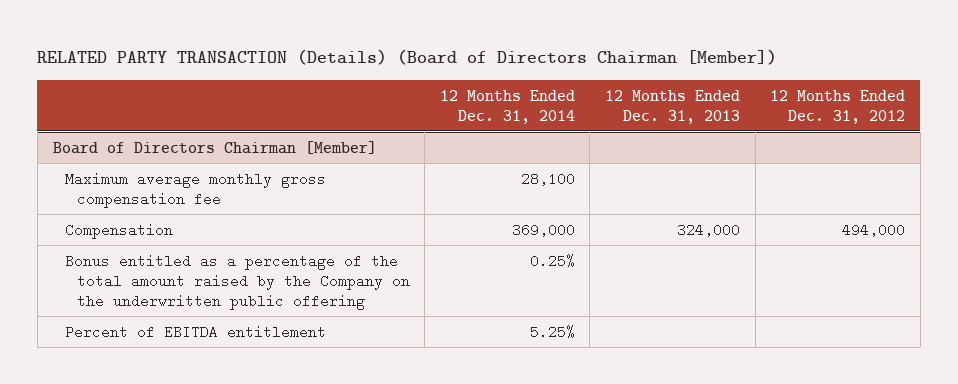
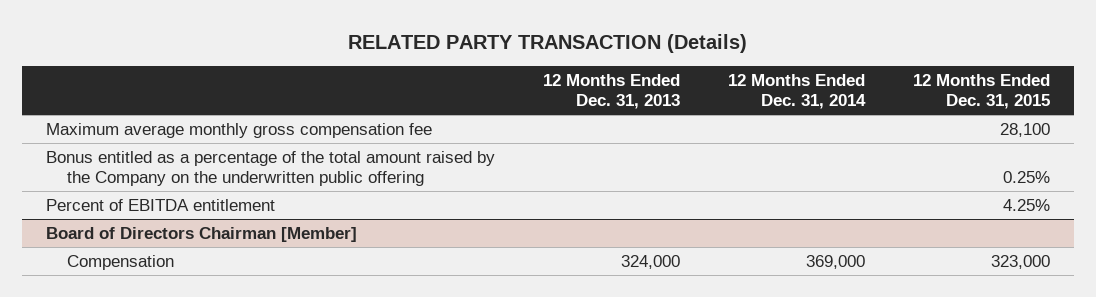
[37,49,778,66] RELATED PARTY TRANSACTION (Details) (Board of Directors Chairman [Member]) -> [348,33,748,53] RELATED PARTY TRANSACTION (Details)
[770,89,906,124] 12 Months Ended Dec. 31, 2012 -> none
none -> [913,74,1051,110] 12 Months Ended Dec. 31, 2015
none -> [46,122,433,138] Maximum average monthly gross compensation fee
none -> [46,150,496,187] Bonus entitled as a percentage of the total amount raised by the Company on the underwritten public offering
none -> [46,198,276,211] Percent of EBITDA entitlement
[64,171,326,208] Maximum average monthly gross compensation fee -> none
[64,253,410,310] Bonus entitled as a percentage of the total amount raised by the Company on the underwritten public offering -> none
[64,324,326,339] Percent of EBITDA entitlement -> none

